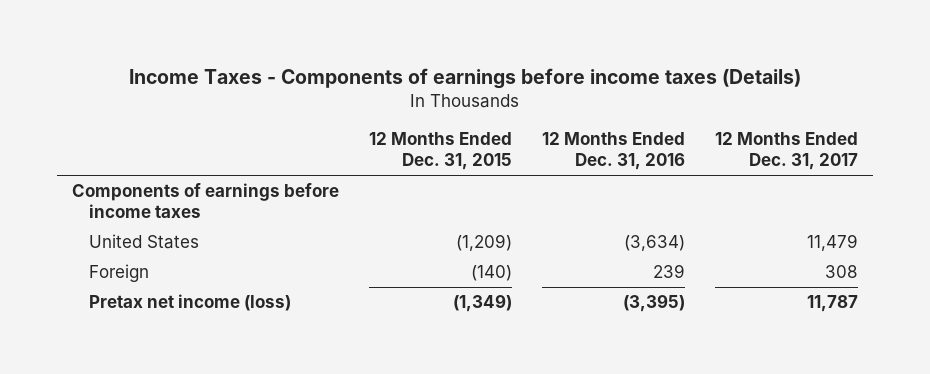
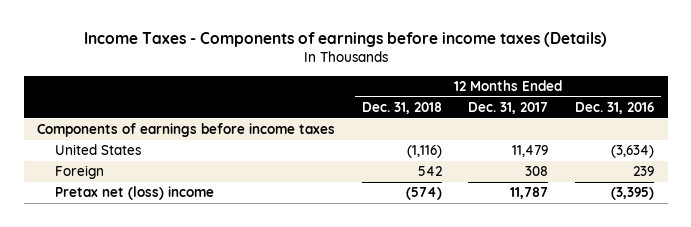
[369,132,513,171] 12 Months Ended Dec. 31, 2015 -> none
none -> [361,102,442,115] Dec. 31, 2018
[88,294,291,312] Pretax net income (loss) -> [54,186,214,201] Pretax net (loss) income

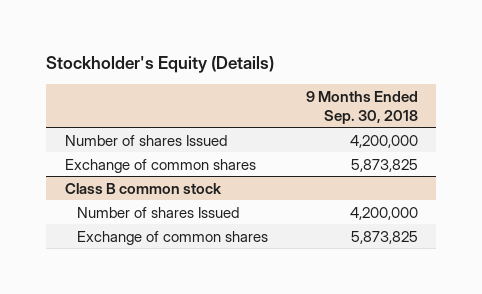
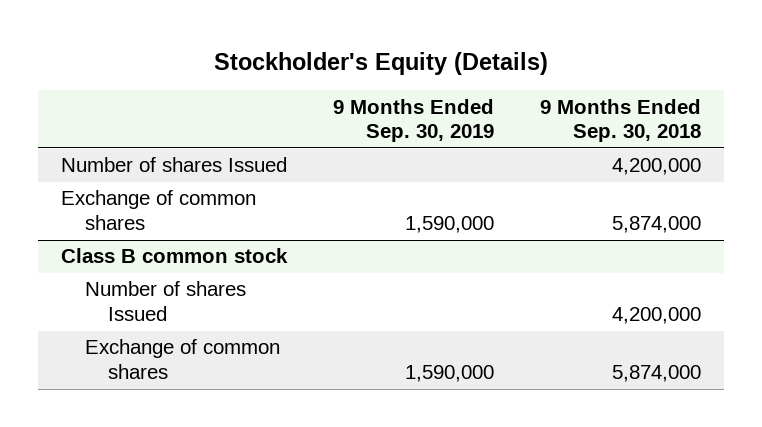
none -> [332,98,494,143] 9 Months Ended Sep. 30, 2019
[350,158,418,172] 5,873,825 -> [611,216,701,234] 5,874,000
[350,230,418,244] 5,873,825 -> [611,365,701,383] 5,874,000

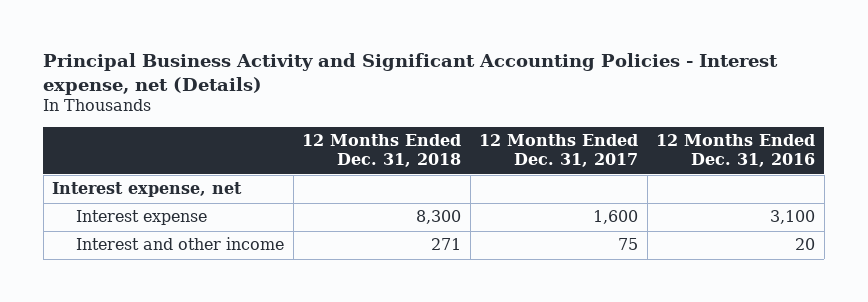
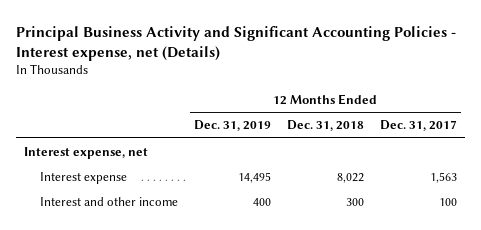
[656,134,816,168] 12 Months Ended Dec. 31, 2016 -> none
none -> [193,120,271,132] Dec. 31, 2019
[416,210,462,225] 8,300 -> [336,172,364,183] 8,022
[593,210,639,225] 1,600 -> [429,171,457,183] 1,563
[431,238,462,251] 271 -> [345,197,364,206] 300
[618,238,639,251] 75 -> [438,197,457,206] 100

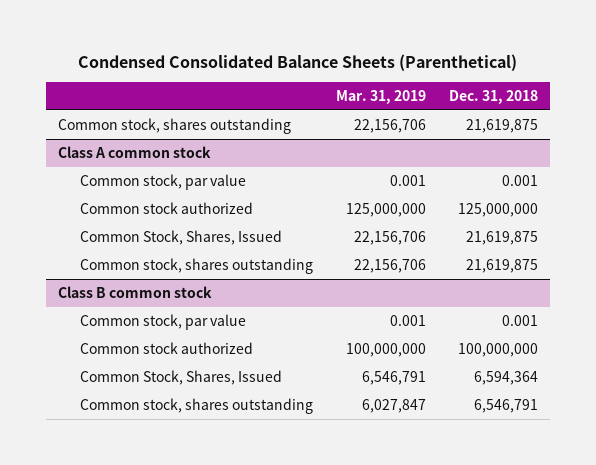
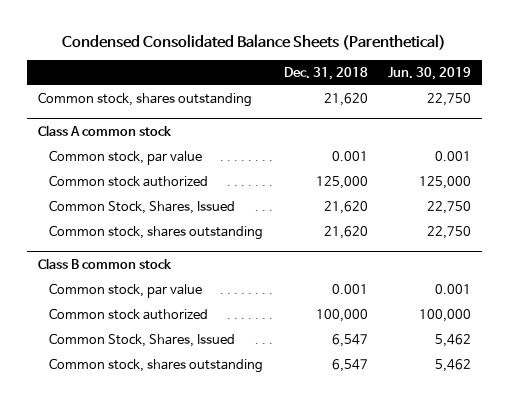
[336,90,427,105] Mar. 31, 2019 -> none
none -> [388,66,472,80] Jun. 30, 2019
[466,118,539,133] 21,619,875 -> [323,93,368,107] 21,620
[458,202,539,217] 125,000,000 -> [315,176,368,190] 125,000
[466,230,539,245] 21,619,875 -> [323,201,368,215] 21,620
[466,258,539,273] 21,619,875 -> [323,226,368,240] 21,620
[458,342,539,357] 100,000,000 -> [315,309,368,323] 100,000
[474,370,539,385] 6,594,364 -> [331,334,368,348] 6,547
[474,398,539,413] 6,546,791 -> [331,359,368,373] 6,547

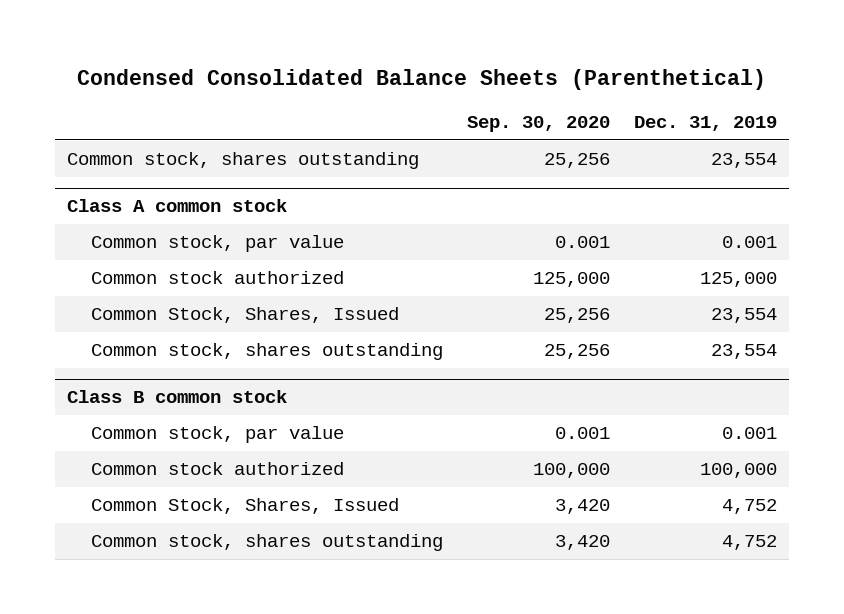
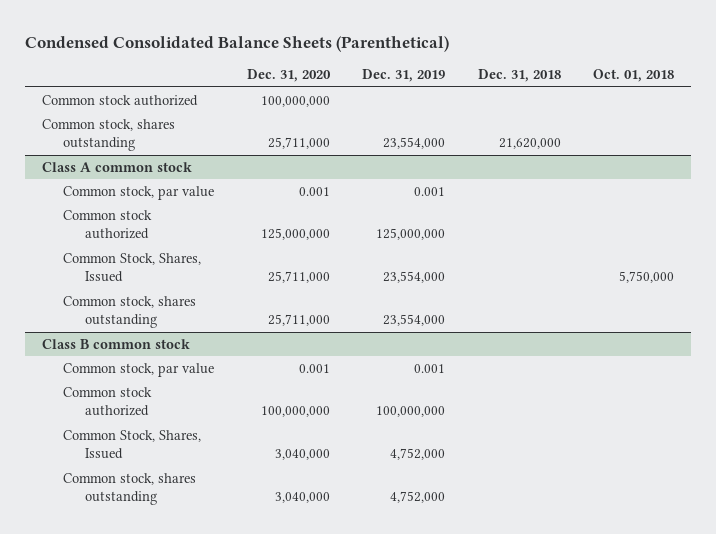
[466,115,610,132] Sep. 30, 2020 -> none
none -> [246,69,331,83] Dec. 31, 2020
none -> [477,69,561,83] Dec. 31, 2018
none -> [593,69,675,83] Oct. 01, 2018
none -> [41,94,198,106] Common stock authorized
[710,153,777,169] 23,554 -> [383,137,446,150] 23,554,000
[699,272,777,288] 125,000 -> [376,228,446,241] 125,000,000
[710,308,777,324] 23,554 -> [383,271,446,284] 23,554,000
[710,344,777,360] 23,554 -> [383,314,446,327] 23,554,000
[699,463,777,479] 100,000 -> [376,406,446,418] 100,000,000
[721,499,777,515] 4,752 -> [390,448,446,461] 4,752,000
[721,535,777,551] 4,752 -> [390,491,446,504] 4,752,000

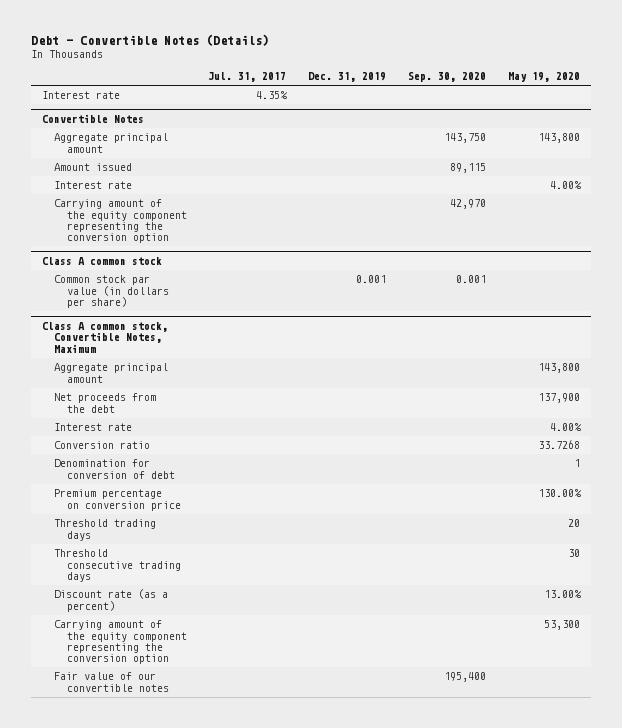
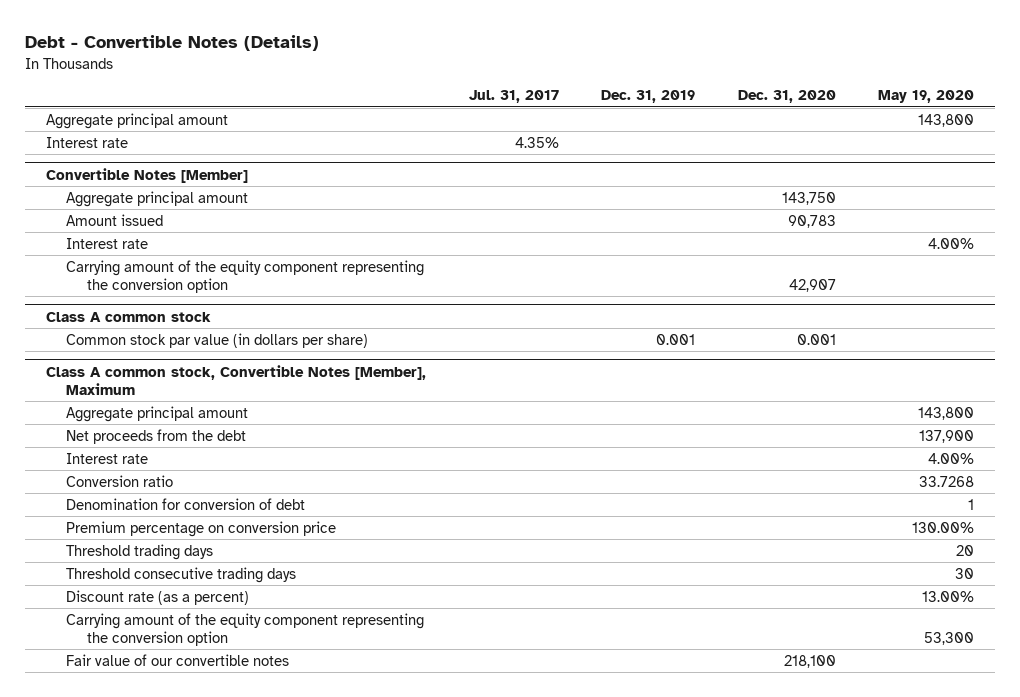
[408,72,487,83] Sep. 30, 2020 -> none
none -> [737,90,836,104] Dec. 31, 2020
[41,114,144,124] Convertible Notes -> none
[41,91,120,100] Interest rate -> [46,136,129,148] Interest rate
none -> [46,167,249,183] Convertible Notes [Member]
none -> [66,190,249,207] Aggregate principal amount
[41,322,168,353] Class A common stock, Convertible Notes, Maximum -> [46,364,427,395] Class A common stock, Convertible Notes [Member], Maximum

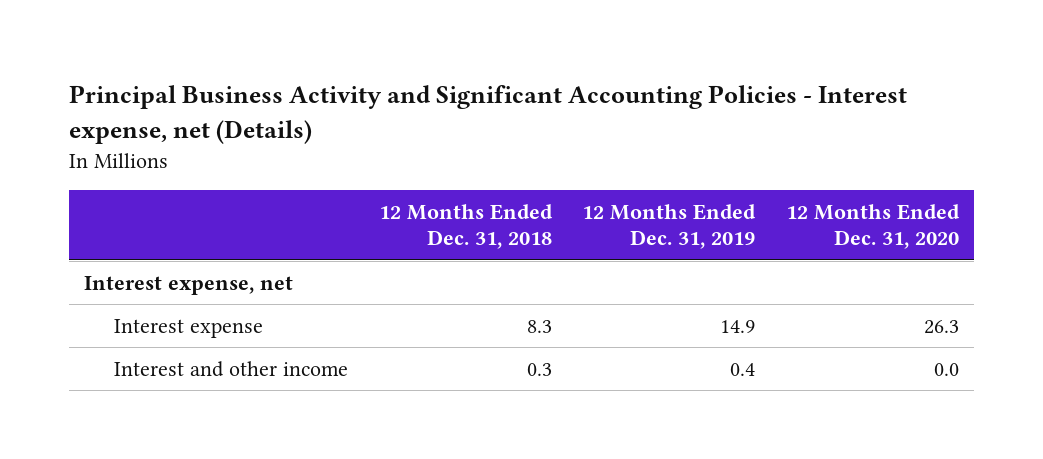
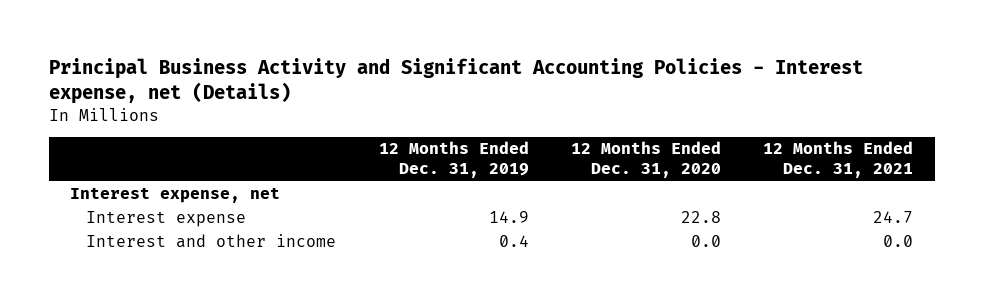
[378,203,553,250] 12 Months Ended Dec. 31, 2018 -> none
none -> [763,141,914,178] 12 Months Ended Dec. 31, 2021
[923,319,959,334] 26.3 -> [681,210,722,223] 22.8

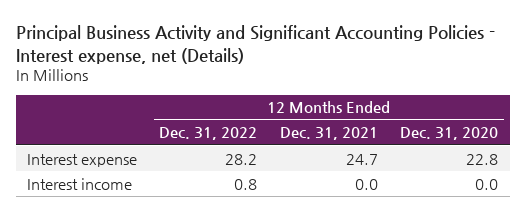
[378,141,529,178] 12 Months Ended Dec. 31, 2019 -> none
none -> [159,127,258,141] Dec. 31, 2022
[70,186,281,203] Interest expense, net -> none
[86,233,337,248] Interest and other income -> [26,177,132,190] Interest income

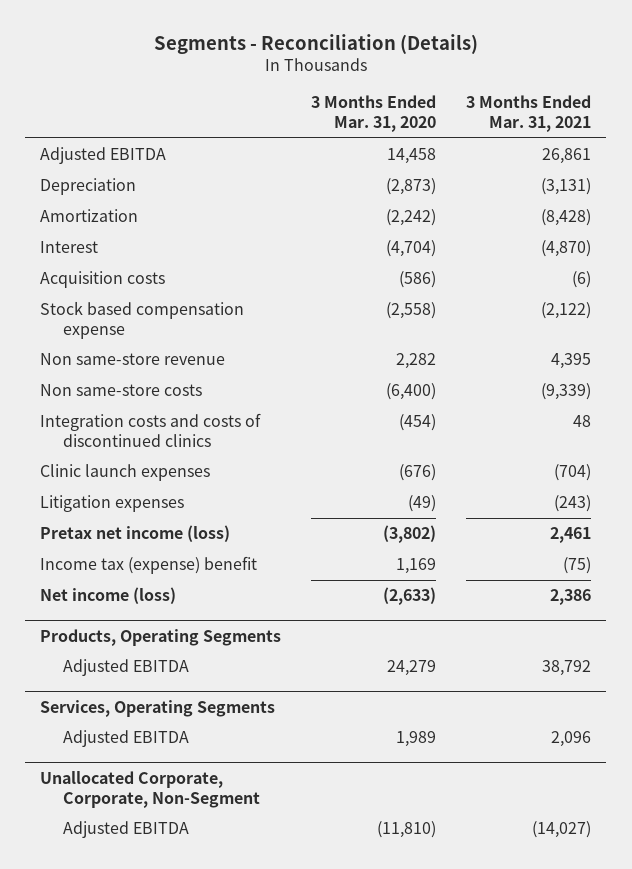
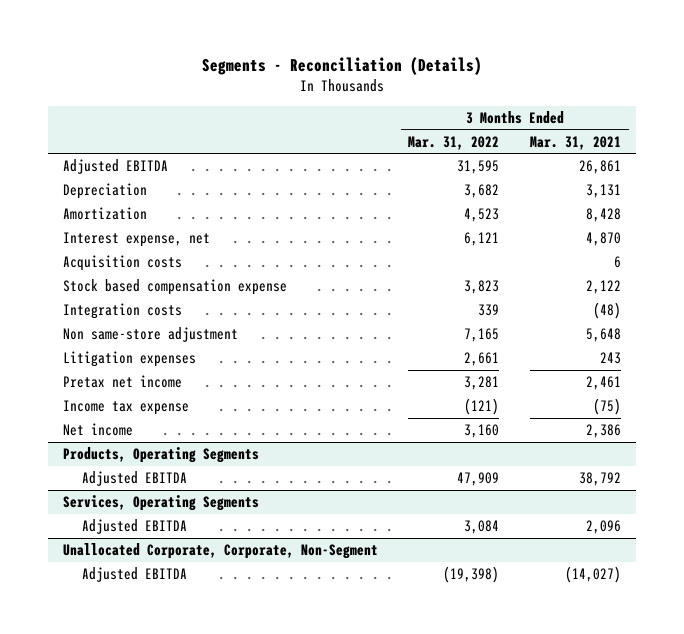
[311,95,437,133] 3 Months Ended Mar. 31, 2020 -> none
none -> [408,135,500,150] Mar. 31, 2022
[40,353,226,366] Non same-store revenue -> none
[40,413,262,447] Integration costs and costs of discontinued clinics -> none
[40,464,211,482] Clinic launch expenses -> none
[541,178,592,196] (3,131) -> [586,184,622,199] 3,131
[541,209,592,227] (8,428) -> [586,208,622,223] 8,428
[40,241,99,254] Interest -> [62,232,210,248] Interest expense, net
[541,240,592,258] (4,870) -> [586,232,622,247] 4,870
[572,271,592,289] (6) -> [614,256,622,269] 6
[541,302,592,320] (2,122) -> [586,280,622,295] 2,122
none -> [62,303,182,320] Integration costs
[40,384,203,397] Non same-store costs -> [62,327,238,343] Non same-store adjustment
[541,383,592,401] (9,339) -> [586,328,622,343] 5,648
[554,495,592,513] (243) -> [600,352,622,365] 243
[40,525,231,543] Pretax net income (loss) -> [62,375,182,389] Pretax net income
[40,556,258,575] Income tax (expense) benefit -> [62,400,189,416] Income tax expense
[40,587,177,605] Net income (loss) -> [62,423,133,437] Net income

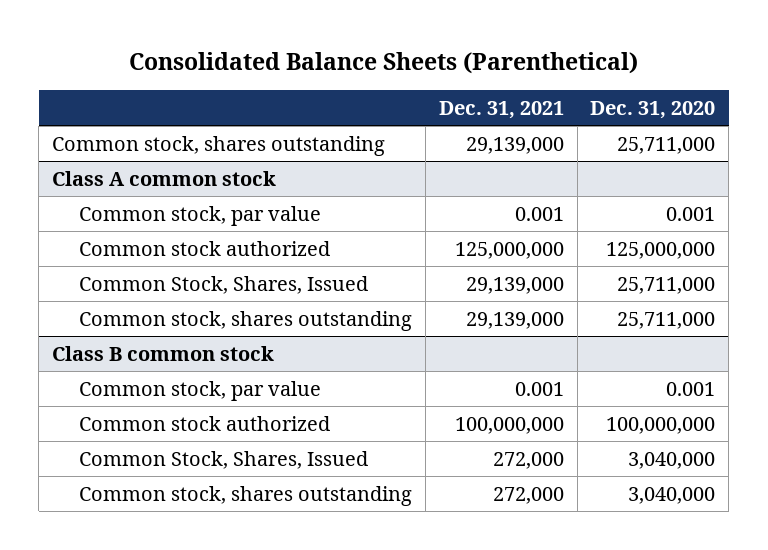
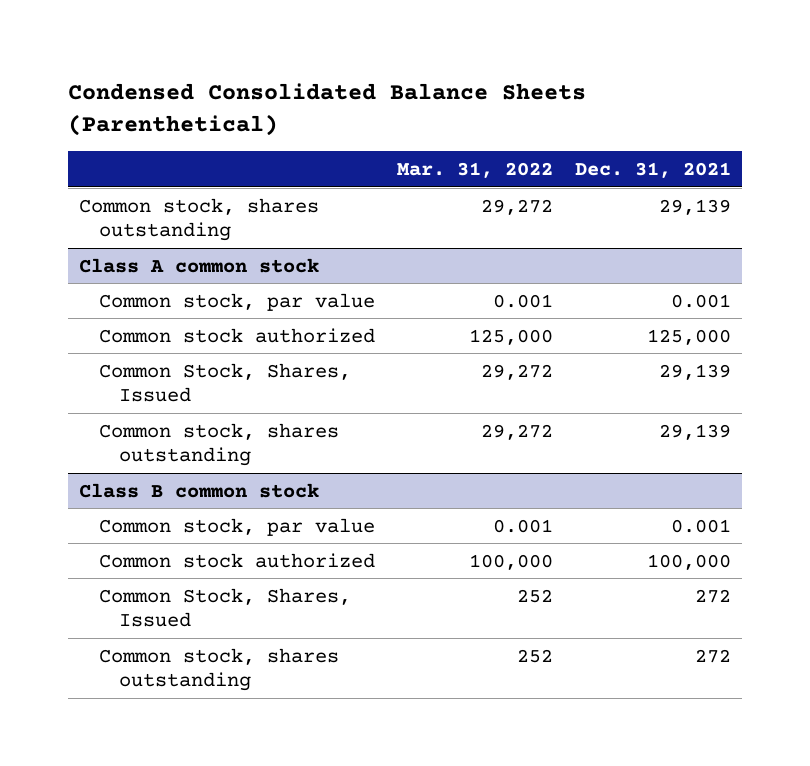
[128,52,638,75] Consolidated Balance Sheets (Parenthetical) -> [67,83,586,136] Condensed Consolidated Balance Sheets (Parenthetical)
[590,101,716,120] Dec. 31, 2020 -> none
none -> [396,161,553,178] Mar. 31, 2022
[465,136,564,154] 29,139,000 -> [658,198,731,215] 29,139
[454,241,564,259] 125,000,000 -> [646,328,731,345] 125,000
[465,276,564,294] 29,139,000 -> [658,363,731,380] 29,139
[465,311,564,329] 29,139,000 -> [658,423,731,440] 29,139
[454,416,564,434] 100,000,000 -> [646,553,731,570] 100,000
[492,451,564,469] 272,000 -> [694,588,731,603] 272
[492,486,564,504] 272,000 -> [694,648,731,663] 272

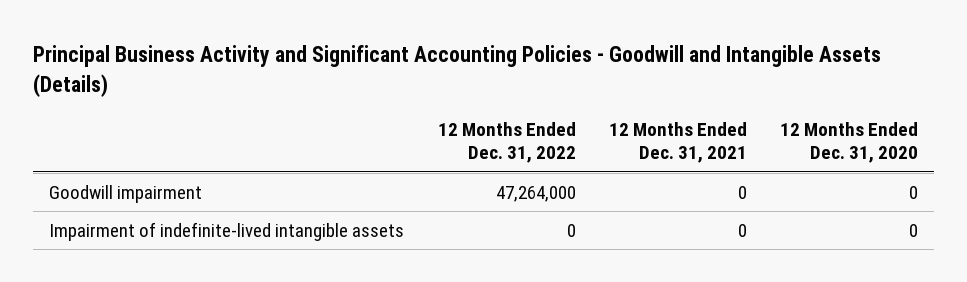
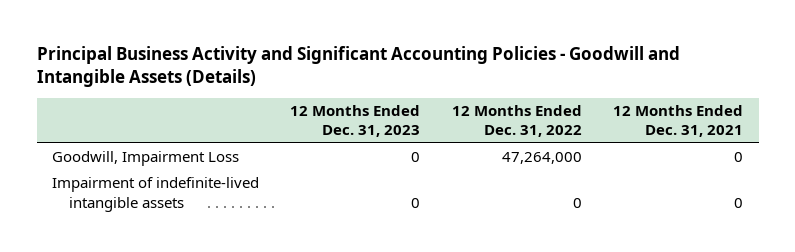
[779,122,918,164] 12 Months Ended Dec. 31, 2020 -> none
none -> [290,105,421,138] 12 Months Ended Dec. 31, 2023
[49,184,203,203] Goodwill impairment -> [52,151,240,167] Goodwill, Impairment Loss

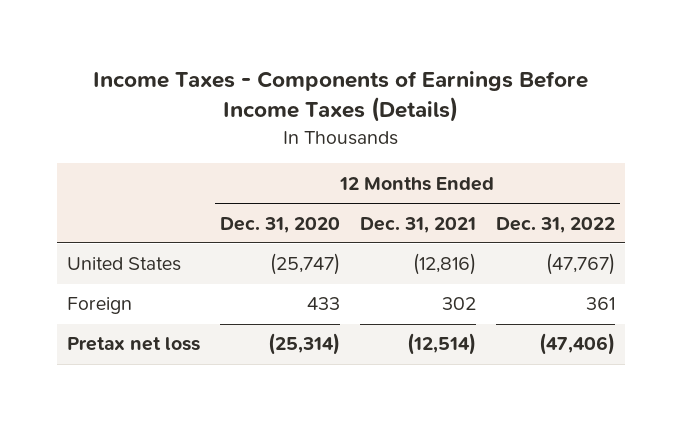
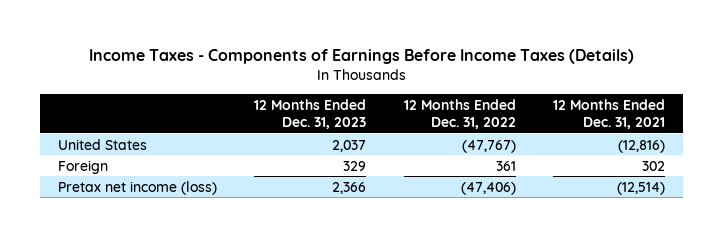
[219,216,340,233] Dec. 31, 2020 -> none
none -> [254,98,367,129] 12 Months Ended Dec. 31, 2023
[66,337,200,352] Pretax net loss -> [58,180,218,195] Pretax net income (loss)

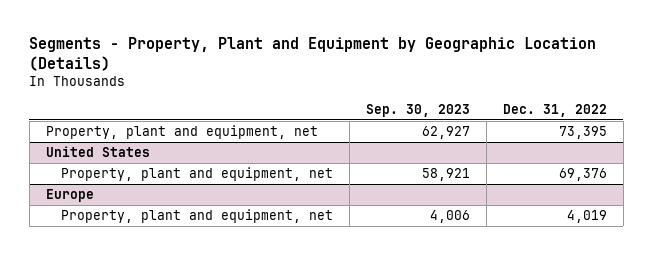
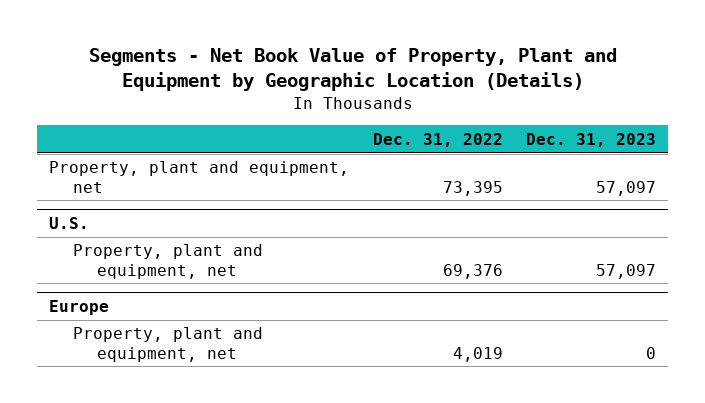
[29,37,597,72] Segments - Property, Plant and Equipment by Geographic Location (Details) -> [88,48,617,92] Segments - Net Book Value of Property, Plant and Equipment by Geographic Location (Details)
[365,104,470,118] Sep. 30, 2023 -> none
none -> [526,132,657,147] Dec. 31, 2023
[45,145,150,157] United States -> [49,217,90,230] U.S.

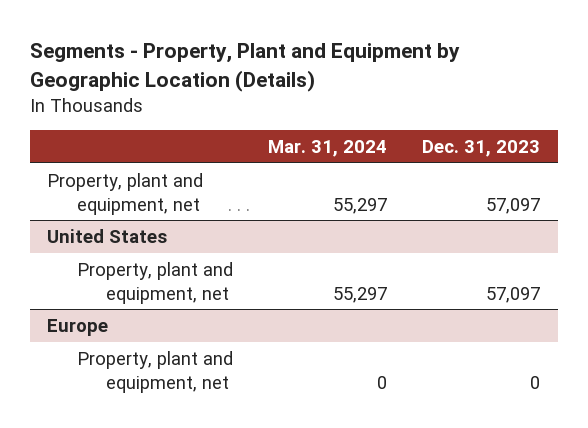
[88,48,617,92] Segments - Net Book Value of Property, Plant and Equipment by Geographic Location (Details) -> [29,43,460,92] Segments - Property, Plant and Equipment by Geographic Location (Details)
[372,132,503,147] Dec. 31, 2022 -> none
none -> [267,139,387,157] Mar. 31, 2024
[49,217,90,230] U.S. -> [47,228,168,243] United States

